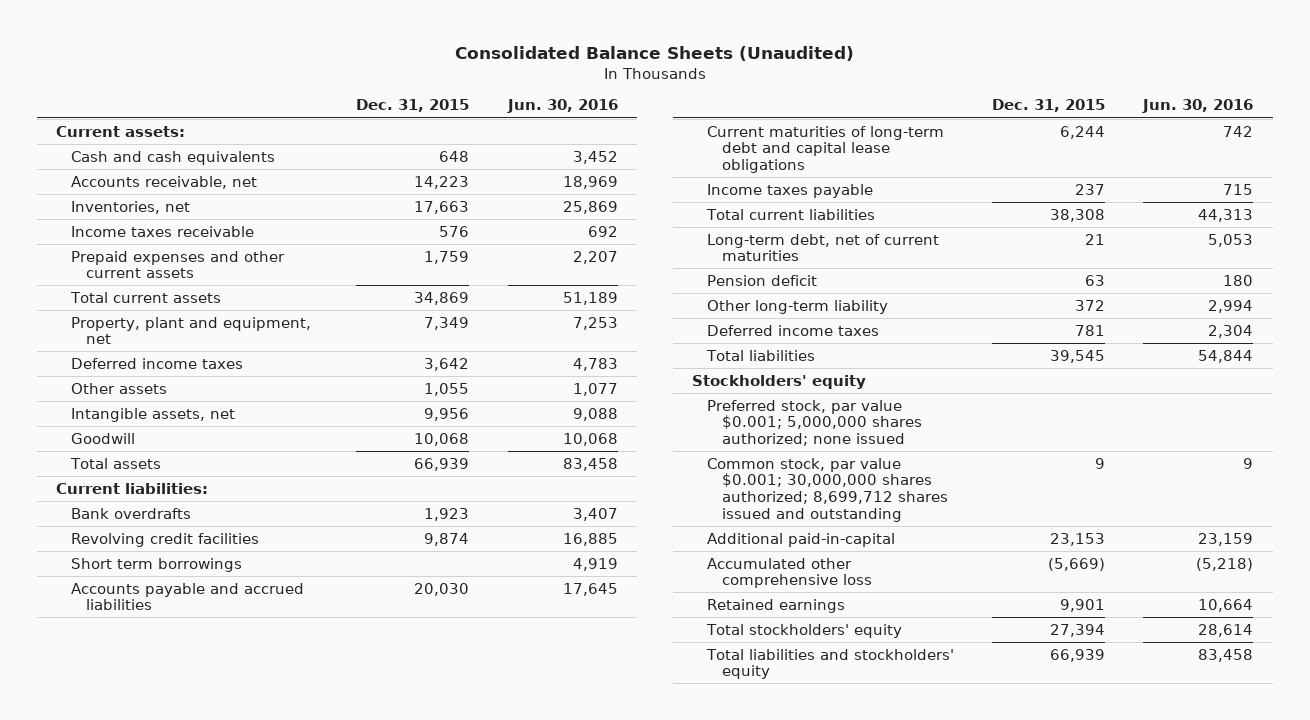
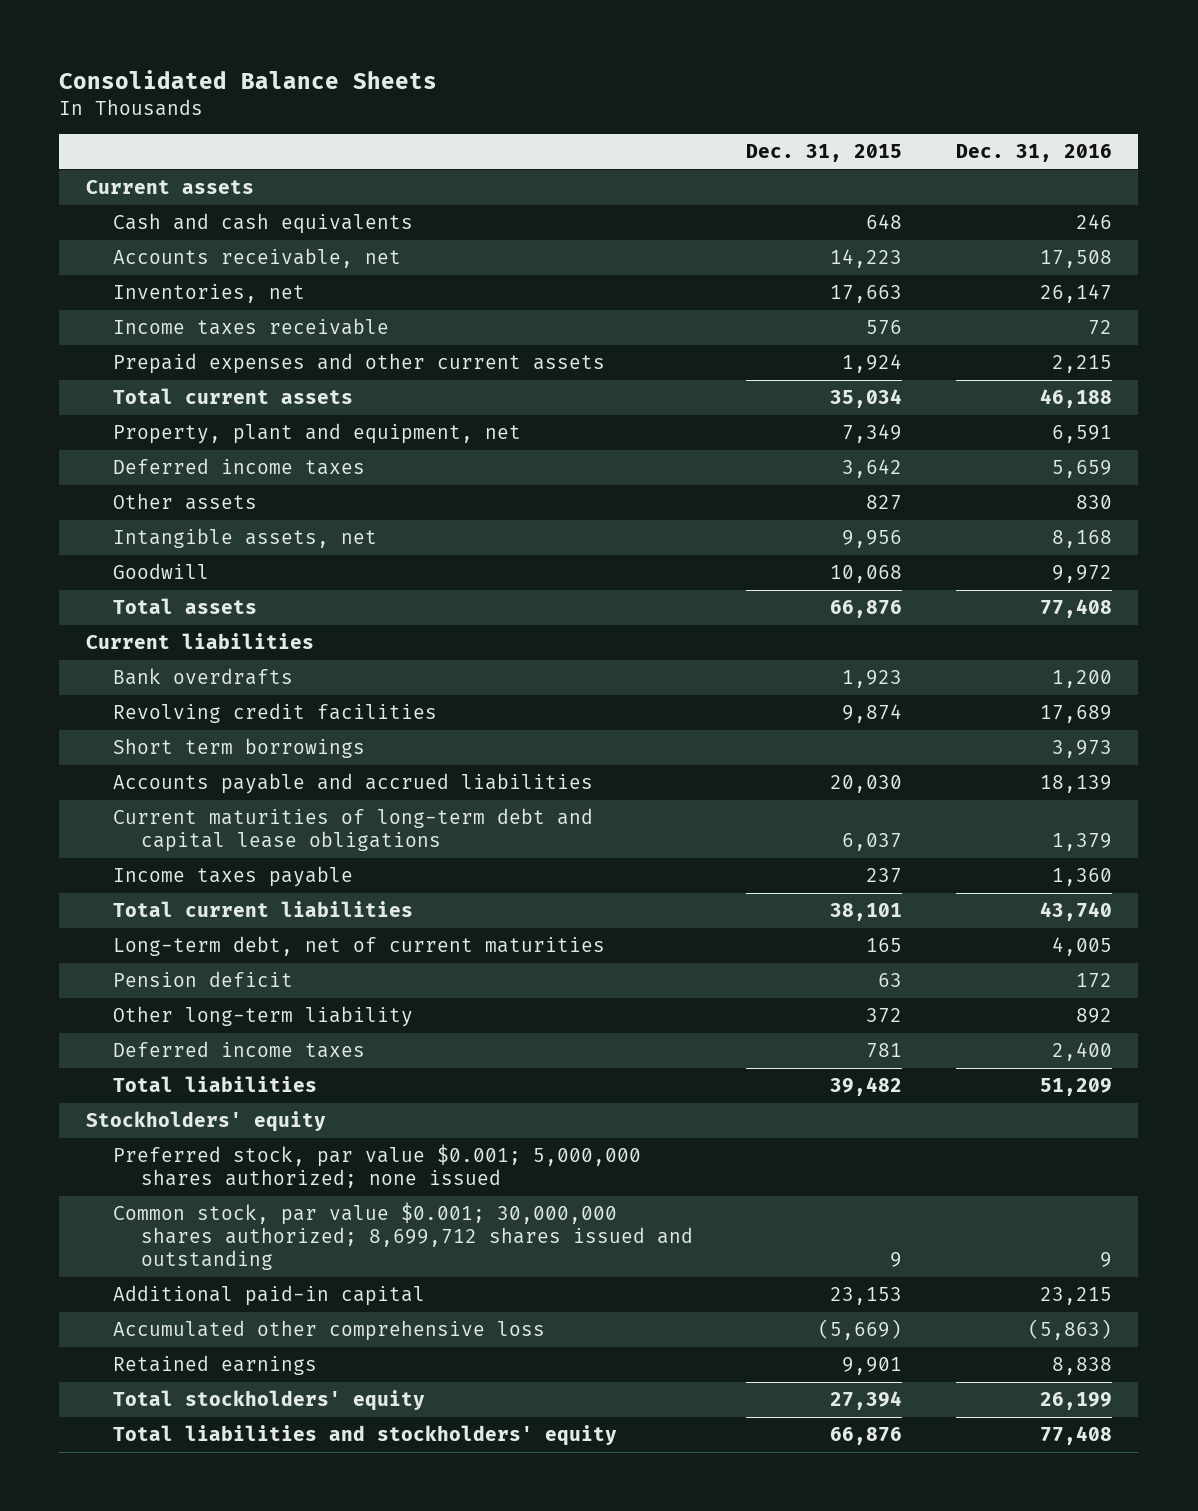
[454,46,854,62] Consolidated Balance Sheets (Unaudited) -> [59,69,438,89] Consolidated Balance Sheets
[506,99,618,114] Jun. 30, 2016 -> none
none -> [955,143,1112,162] Dec. 31, 2016
[56,125,186,137] Current assets: -> [86,180,255,195] Current assets
[424,250,470,264] 1,759 -> [842,354,903,374] 1,924
[414,291,470,305] 34,869 -> [830,389,903,409] 35,034
[424,382,470,396] 1,055 -> [866,495,903,511] 827
[414,457,470,471] 66,939 -> [830,600,903,619] 66,876
[56,482,209,494] Current liabilities: -> [86,633,315,650] Current liabilities
[1060,125,1106,139] 6,244 -> [842,833,903,852] 6,037
[1050,208,1106,222] 38,308 -> [830,903,903,922] 38,101
[1085,233,1106,245] 21 -> [866,938,903,953] 165
[1050,349,1106,363] 39,545 -> [830,1077,903,1097] 39,482
[706,532,895,547] Additional paid-in-capital -> [113,1285,426,1307] Additional paid-in capital
[1050,648,1106,662] 66,939 -> [830,1427,903,1446] 66,876

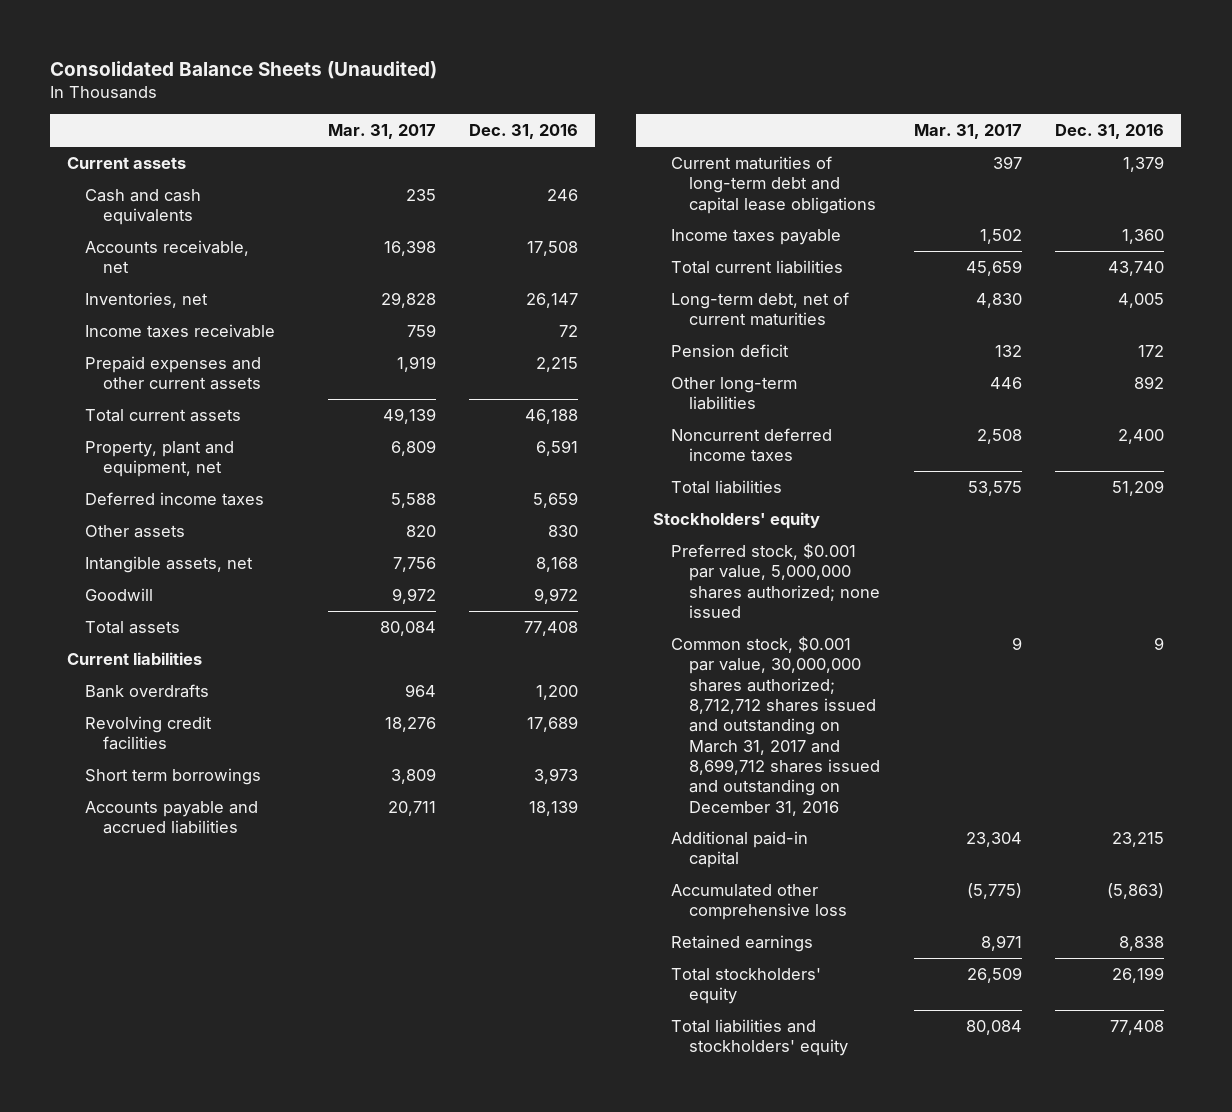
[59,69,438,89] Consolidated Balance Sheets -> [50,60,438,79] Consolidated Balance Sheets (Unaudited)
[746,143,903,162] Dec. 31, 2015 -> none
none -> [327,124,436,140] Mar. 31, 2017
[113,1006,414,1028] Other long-term liability -> [671,376,798,411] Other long-term liabilities
[113,1041,366,1059] Deferred income taxes -> [671,427,833,463] Noncurrent deferred income taxes
[113,1144,642,1189] Preferred stock, par value $0.001; 5,000,000 shares authorized; none issued -> [671,542,880,618] Preferred stock, $0.001 par value, 5,000,000 shares authorized; none issued
[113,1202,693,1270] Common stock, par value $0.001; 30,000,000 shares authorized; 8,699,712 shares issued and outstanding -> [671,635,880,816] Common stock, $0.001 par value, 30,000,000 shares authorized; 8,712,712 shares issued and outstanding on March 31, 2017 and 8,699,712 shares issued and outstanding on December 31, 2016

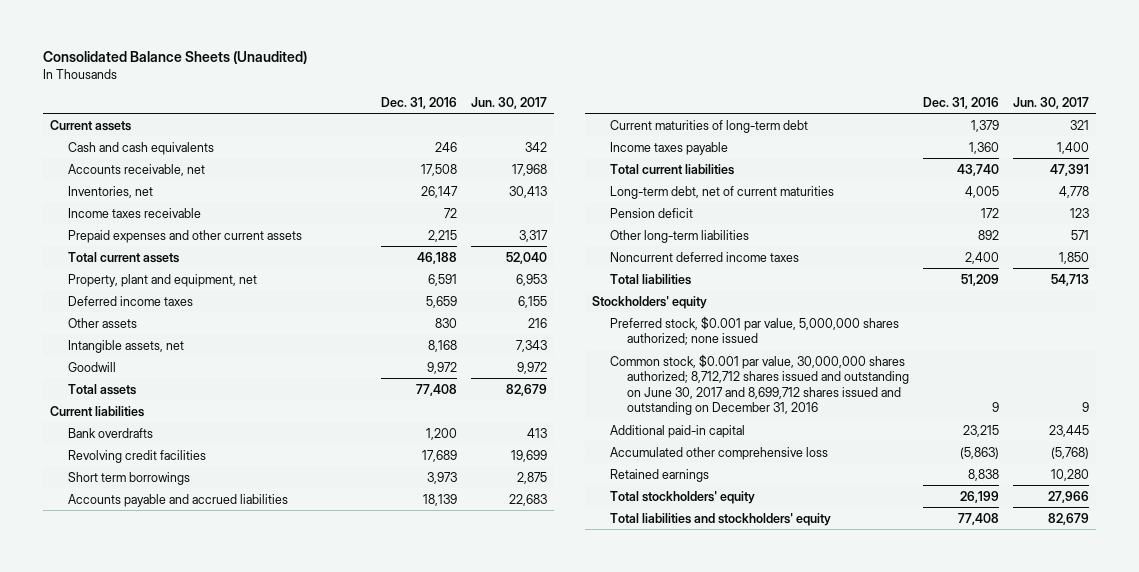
[327,124,436,140] Mar. 31, 2017 -> none
none -> [470,96,547,109] Jun. 30, 2017
[671,155,876,214] Current maturities of long-term debt and capital lease obligations -> [609,119,808,133] Current maturities of long-term debt
[671,635,880,816] Common stock, $0.001 par value, 30,000,000 shares authorized; 8,712,712 shares issued and outstanding on March 31, 2017 and 8,699,712 shares issued and outstanding on December 31, 2016 -> [609,353,910,416] Common stock, $0.001 par value, 30,000,000 shares authorized; 8,712,712 shares issued and outstanding on June 30, 2017 and 8,699,712 shares issued and outstanding on December 31, 2016

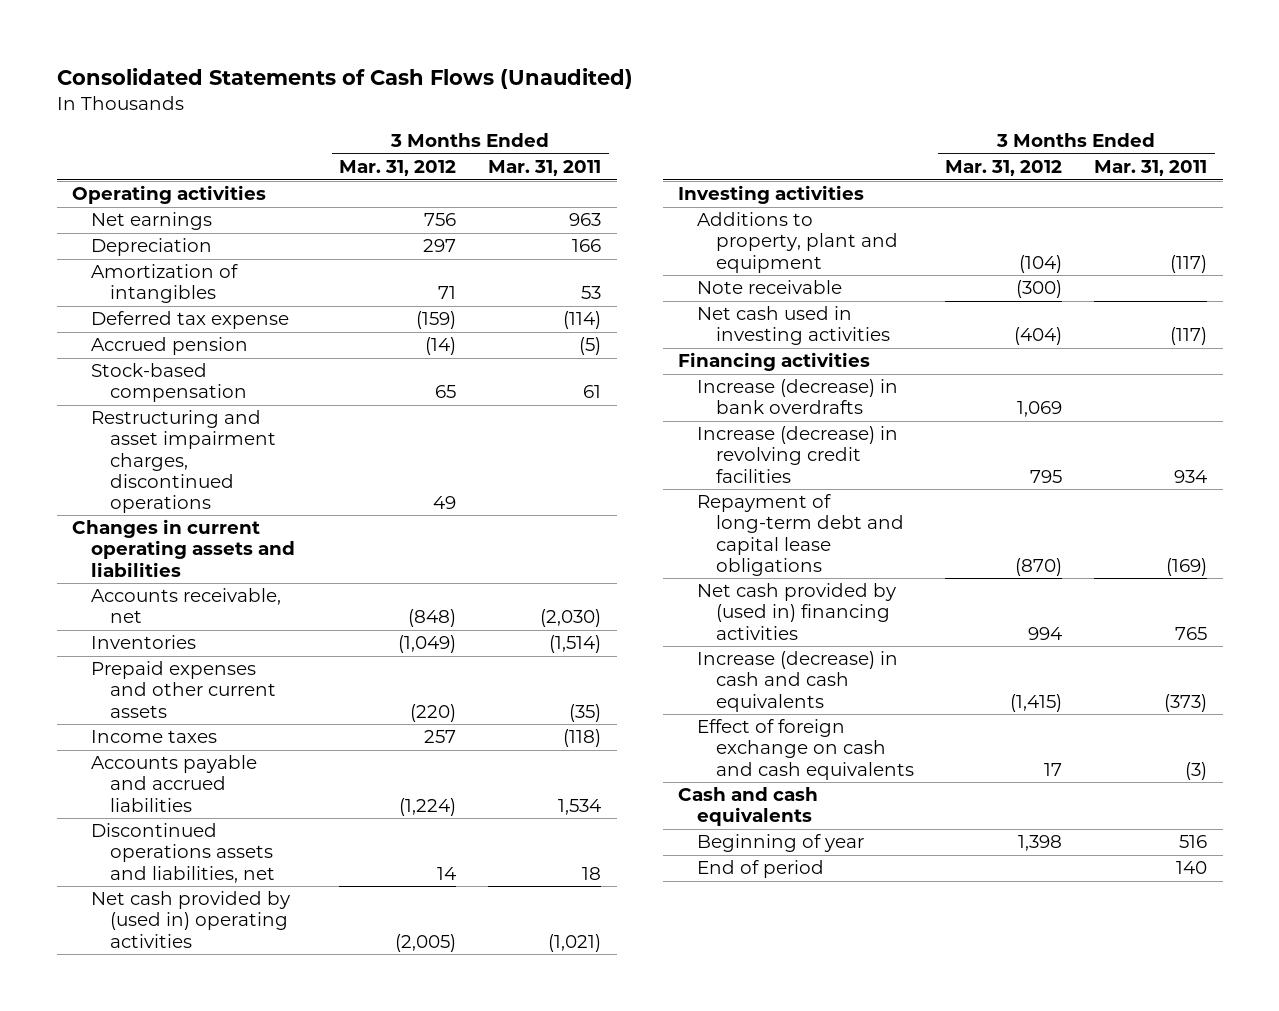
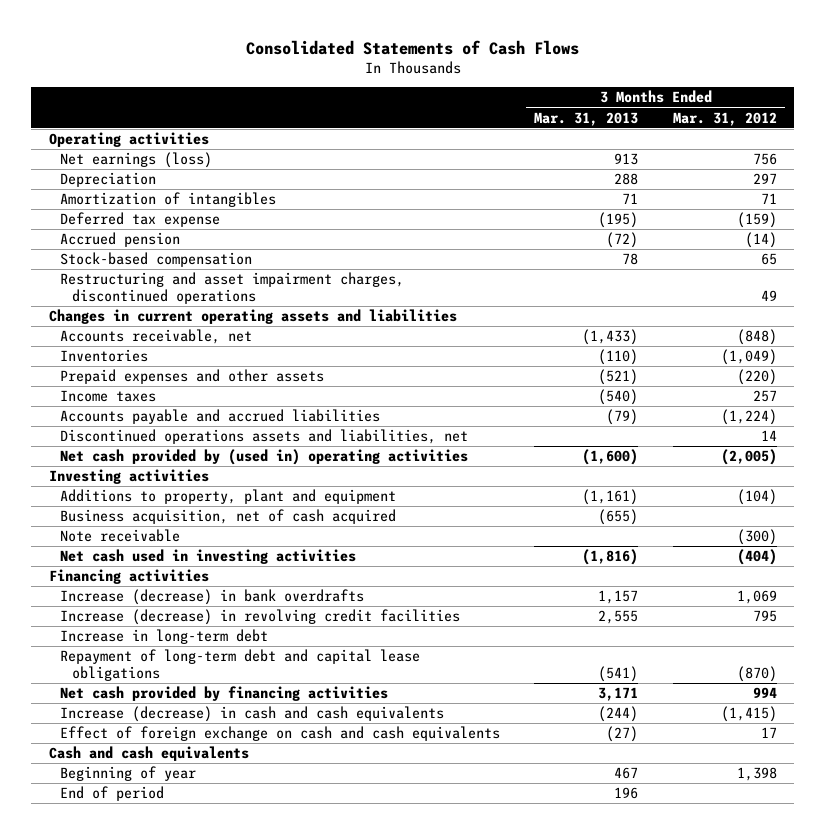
[56,67,633,89] Consolidated Statements of Cash Flows (Unaudited) -> [245,39,579,55] Consolidated Statements of Cash Flows
[487,160,601,177] Mar. 31, 2011 -> none
none -> [534,111,639,126] Mar. 31, 2013
[91,212,213,231] Net earnings -> [60,152,213,169] Net earnings (loss)
[91,661,276,718] Prepaid expenses and other current assets -> [60,369,325,385] Prepaid expenses and other assets
none -> [60,509,397,525] Business acquisition, net of cash acquired
none -> [60,629,269,645] Increase in long-term debt
[697,583,897,640] Net cash provided by (used in) financing activities -> [60,686,389,702] Net cash provided by financing activities

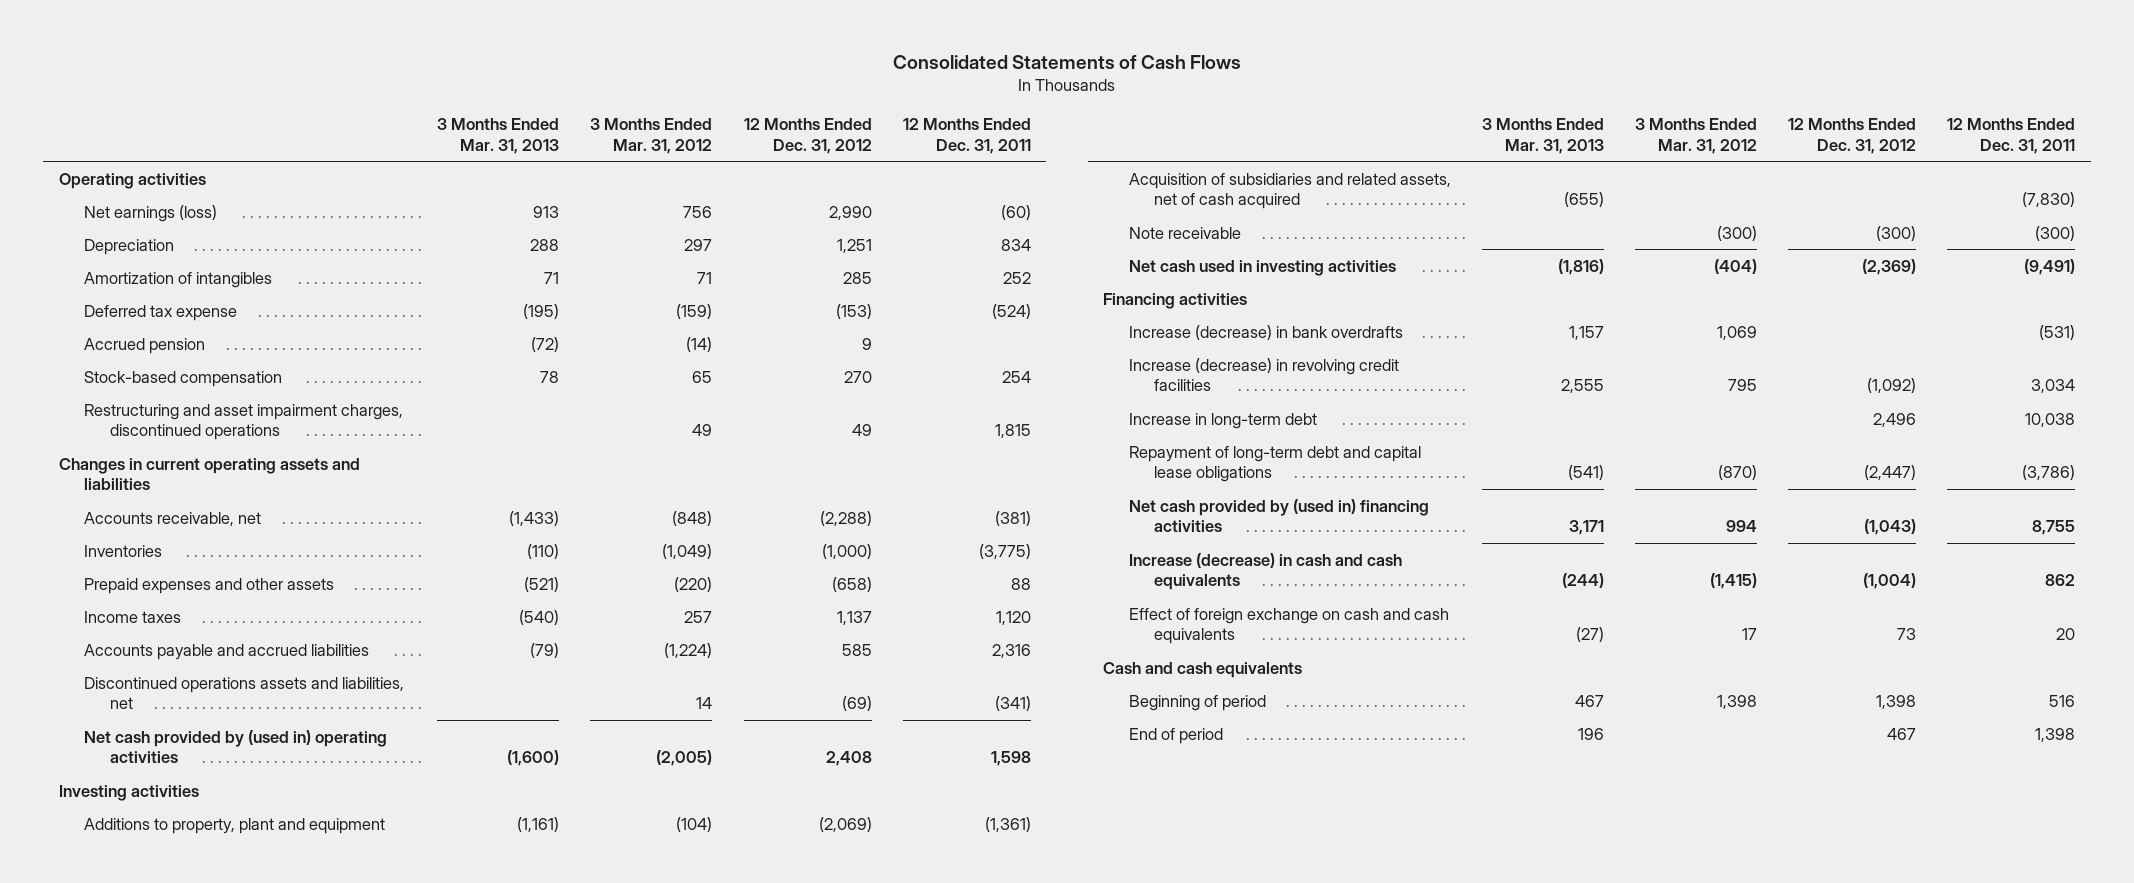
none -> [743,118,872,154] 12 Months Ended Dec. 31, 2012
none -> [902,118,1031,154] 12 Months Ended Dec. 31, 2011
[60,509,397,525] Business acquisition, net of cash acquired -> [1128,172,1451,210] Acquisition of subsidiaries and related assets, net of cash acquired
[60,686,389,702] Net cash provided by financing activities -> [1128,498,1429,533] Net cash provided by (used in) financing activities
[60,766,197,782] Beginning of year -> [1128,694,1266,711] Beginning of period

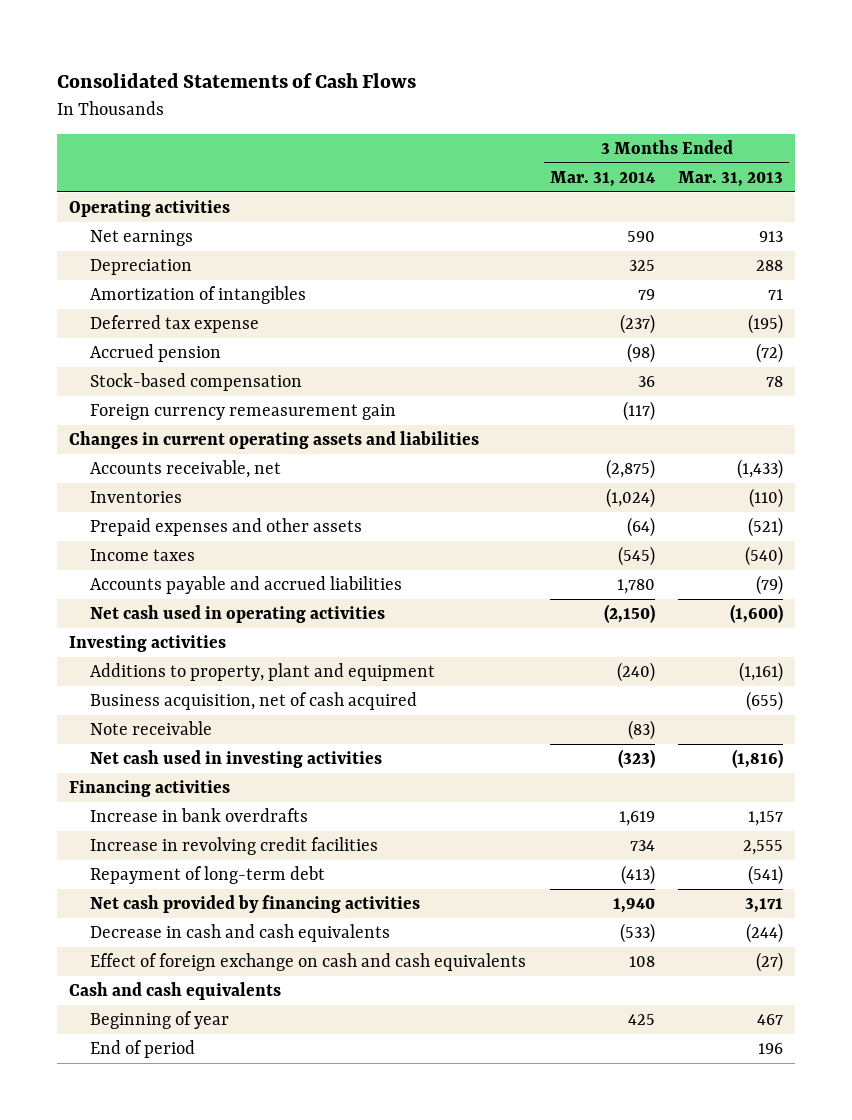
[590,118,713,154] 3 Months Ended Mar. 31, 2012 -> none
[743,118,872,154] 12 Months Ended Dec. 31, 2012 -> none
[902,118,1031,154] 12 Months Ended Dec. 31, 2011 -> none
none -> [549,170,655,187] Mar. 31, 2014
[84,204,218,222] Net earnings (loss) -> [89,229,193,246] Net earnings
[84,403,404,441] Restructuring and asset impairment charges, discontinued operations -> none
none -> [89,403,396,420] Foreign currency remeasurement gain
[84,676,405,710] Discontinued operations assets and liabilities, net -> none
[84,729,388,764] Net cash provided by (used in) operating activities -> [89,604,385,623] Net cash used in operating activities
[1128,172,1451,210] Acquisition of subsidiaries and related assets, net of cash acquired -> [89,691,417,710] Business acquisition, net of cash acquired
[1128,412,1317,429] Increase in long-term debt -> none
[1128,324,1403,340] Increase (decrease) in bank overdrafts -> [89,807,308,822] Increase in bank overdrafts
[1128,357,1399,392] Increase (decrease) in revolving credit facilities -> [89,836,378,855] Increase in revolving credit facilities
[1128,445,1421,483] Repayment of long-term debt and capital lease obligations -> [89,865,325,884] Repayment of long-term debt
[1128,498,1429,533] Net cash provided by (used in) financing activities -> [89,894,420,913] Net cash provided by financing activities
[1128,552,1402,591] Increase (decrease) in cash and cash equivalents -> [89,923,390,942] Decrease in cash and cash equivalents
[1128,694,1266,711] Beginning of period -> [89,1010,229,1029] Beginning of year

